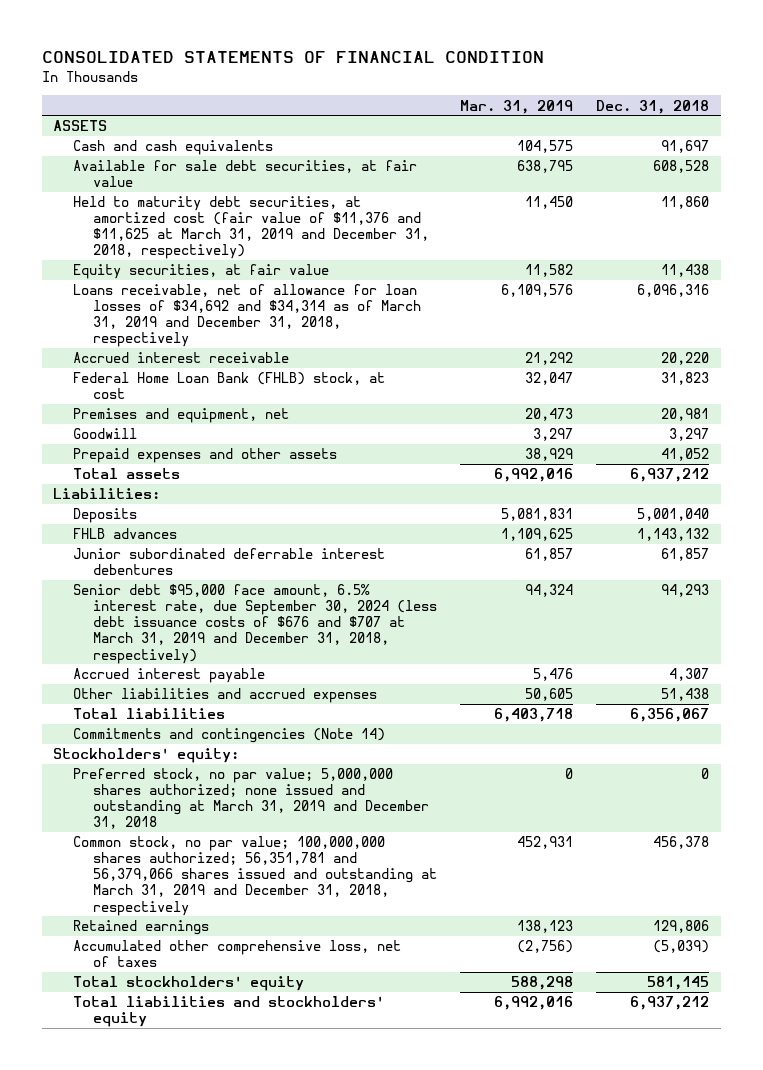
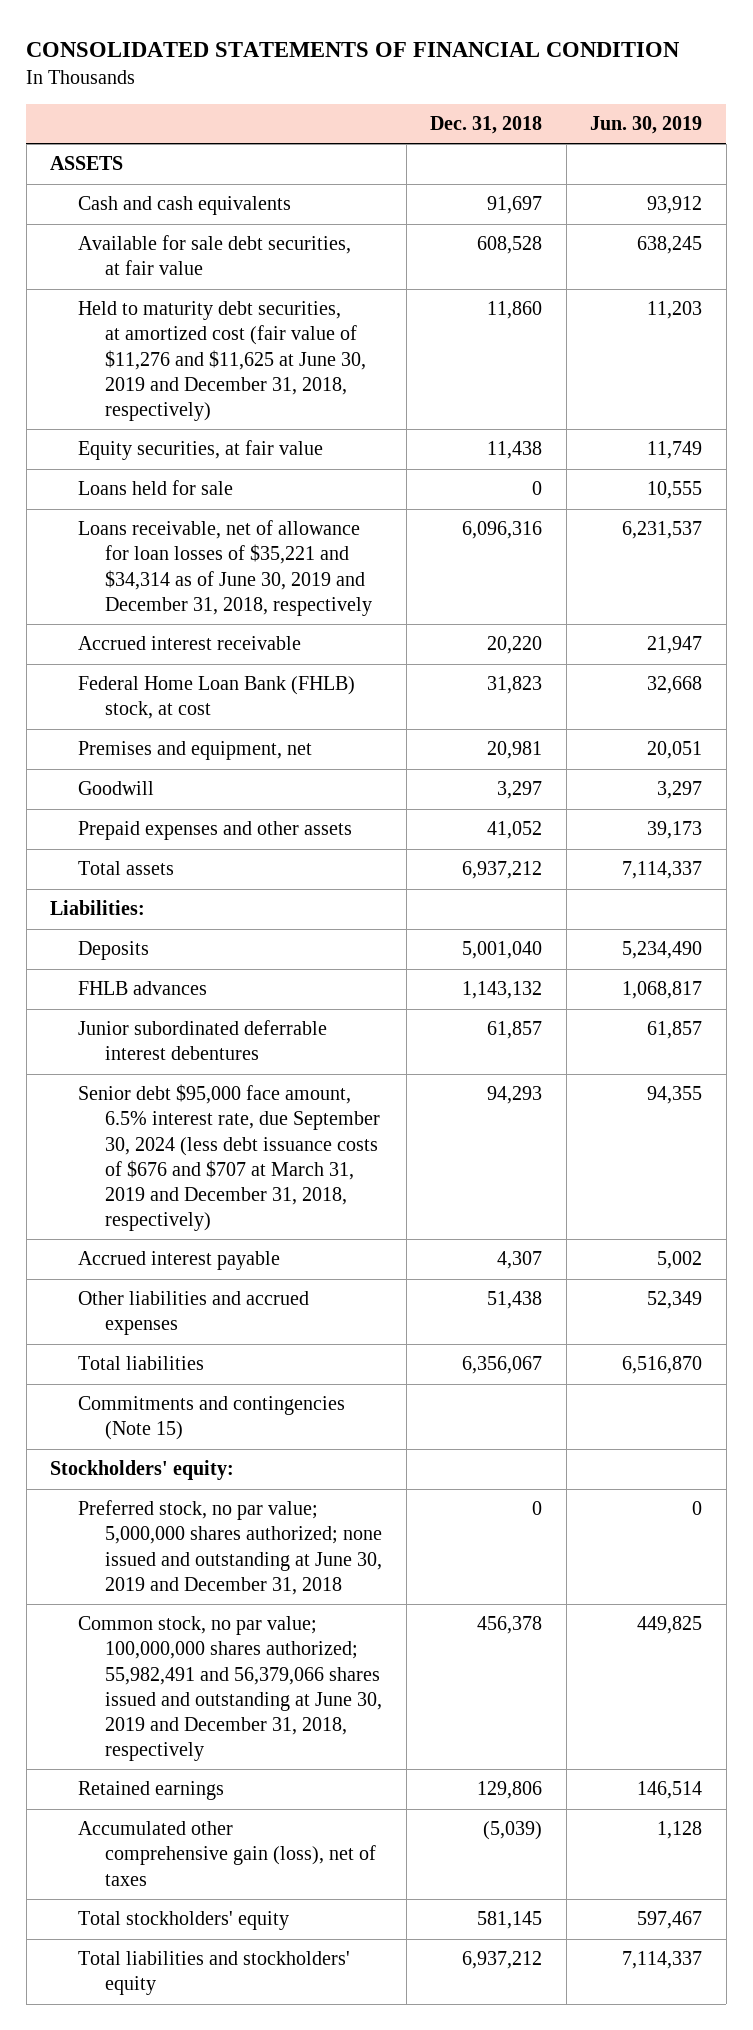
[460,99,574,114] Mar. 31, 2019 -> none
none -> [590,115,703,134] Jun. 30, 2019
[73,196,430,260] Held to maturity debt securities, at amortized cost (fair value of $11,376 and $11,625 at March 31, 2019 and December 31, 2018, respectively) -> [77,301,367,421] Held to maturity debt securities, at amortized cost (fair value of $11,276 and $11,625 at June 30, 2019 and December 31, 2018, respectively)
none -> [77,480,233,496] Loans held for sale
[73,284,422,348] Loans receivable, net of allowance for loan losses of $34,692 and $34,314 as of March 31, 2019 and December 31, 2018, respectively -> [77,520,373,616] Loans receivable, net of allowance for loan losses of $35,221 and $34,314 as of June 30, 2019 and December 31, 2018, respectively
[73,728,386,744] Commitments and contingencies (Note 14) -> [77,1396,345,1441] Commitments and contingencies (Note 15)
[73,768,430,830] Preferred stock, no par value; 5,000,000 shares authorized; none issued and outstanding at March 31, 2019 and December 31, 2018 -> [77,1500,383,1595] Preferred stock, no par value; 5,000,000 shares authorized; none issued and outstanding at June 30, 2019 and December 31, 2018
[73,836,438,916] Common stock, no par value; 100,000,000 shares authorized; 56,351,781 and 56,379,066 shares issued and outstanding at March 31, 2019 and December 31, 2018, respectively -> [77,1616,383,1761] Common stock, no par value; 100,000,000 shares authorized; 55,982,491 and 56,379,066 shares issued and outstanding at June 30, 2019 and December 31, 2018, respectively
[73,940,402,968] Accumulated other comprehensive loss, net of taxes -> [77,1821,377,1886] Accumulated other comprehensive gain (loss), net of taxes

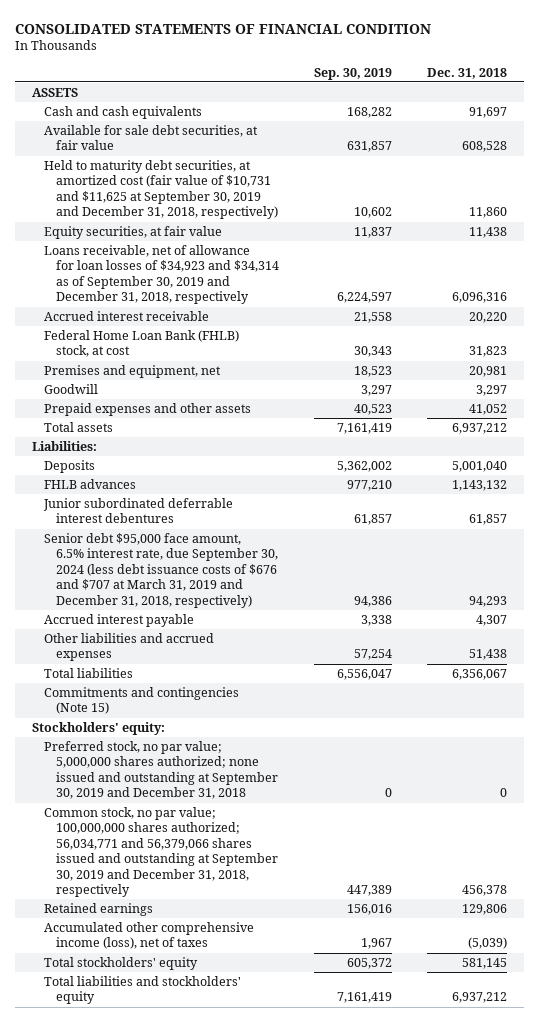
[590,115,703,134] Jun. 30, 2019 -> none
none -> [313,67,392,80] Sep. 30, 2019
[77,301,367,421] Held to maturity debt securities, at amortized cost (fair value of $11,276 and $11,625 at June 30, 2019 and December 31, 2018, respectively) -> [44,160,278,220] Held to maturity debt securities, at amortized cost (fair value of $10,731 and $11,625 at September 30, 2019 and December 31, 2018, respectively)
[77,480,233,496] Loans held for sale -> none
[77,520,373,616] Loans receivable, net of allowance for loan losses of $35,221 and $34,314 as of June 30, 2019 and December 31, 2018, respectively -> [44,245,279,305] Loans receivable, net of allowance for loan losses of $34,923 and $34,314 as of September 30, 2019 and December 31, 2018, respectively
[77,1500,383,1595] Preferred stock, no par value; 5,000,000 shares authorized; none issued and outstanding at June 30, 2019 and December 31, 2018 -> [44,741,278,800] Preferred stock, no par value; 5,000,000 shares authorized; none issued and outstanding at September 30, 2019 and December 31, 2018
[77,1616,383,1761] Common stock, no par value; 100,000,000 shares authorized; 55,982,491 and 56,379,066 shares issued and outstanding at June 30, 2019 and December 31, 2018, respectively -> [44,807,278,898] Common stock, no par value; 100,000,000 shares authorized; 56,034,771 and 56,379,066 shares issued and outstanding at September 30, 2019 and December 31, 2018, respectively
[77,1821,377,1886] Accumulated other comprehensive gain (loss), net of taxes -> [44,922,255,950] Accumulated other comprehensive income (loss), net of taxes

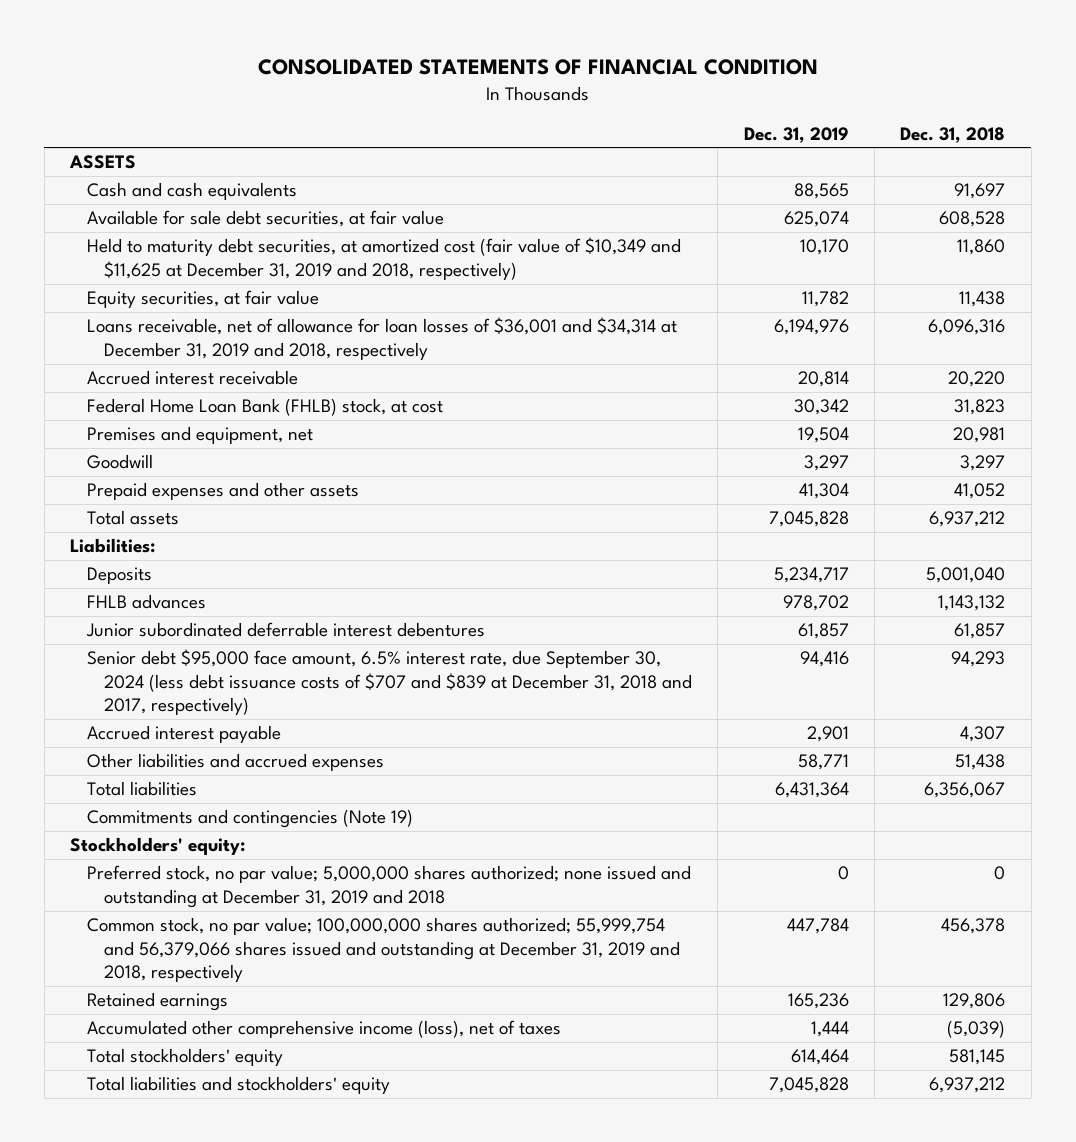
[313,67,392,80] Sep. 30, 2019 -> none
none -> [743,126,849,143] Dec. 31, 2019
[44,160,278,220] Held to maturity debt securities, at amortized cost (fair value of $10,731 and $11,625 at September 30, 2019 and December 31, 2018, respectively) -> [86,237,681,280] Held to maturity debt securities, at amortized cost (fair value of $10,349 and $11,625 at December 31, 2019 and 2018, respectively)
[44,245,279,305] Loans receivable, net of allowance for loan losses of $34,923 and $34,314 as of September 30, 2019 and December 31, 2018, respectively -> [86,317,677,360] Loans receivable, net of allowance for loan losses of $36,001 and $34,314 at December 31, 2019 and 2018, respectively
[44,533,278,608] Senior debt $95,000 face amount, 6.5% interest rate, due September 30, 2024 (less debt issuance costs of $676 and $707 at March 31, 2019 and December 31, 2018, respectively) -> [86,649,692,716] Senior debt $95,000 face amount, 6.5% interest rate, due September 30, 2024 (less debt issuance costs of $707 and $839 at December 31, 2018 and 2017, respectively)
[44,687,240,715] Commitments and contingencies (Note 15) -> [86,809,413,829] Commitments and contingencies (Note 19)
[44,741,278,800] Preferred stock, no par value; 5,000,000 shares authorized; none issued and outstanding at September 30, 2019 and December 31, 2018 -> [86,865,691,908] Preferred stock, no par value; 5,000,000 shares authorized; none issued and outstanding at December 31, 2019 and 2018
[44,807,278,898] Common stock, no par value; 100,000,000 shares authorized; 56,034,771 and 56,379,066 shares issued and outstanding at September 30, 2019 and December 31, 2018, respectively -> [86,917,680,983] Common stock, no par value; 100,000,000 shares authorized; 55,999,754 and 56,379,066 shares issued and outstanding at December 31, 2019 and 2018, respectively

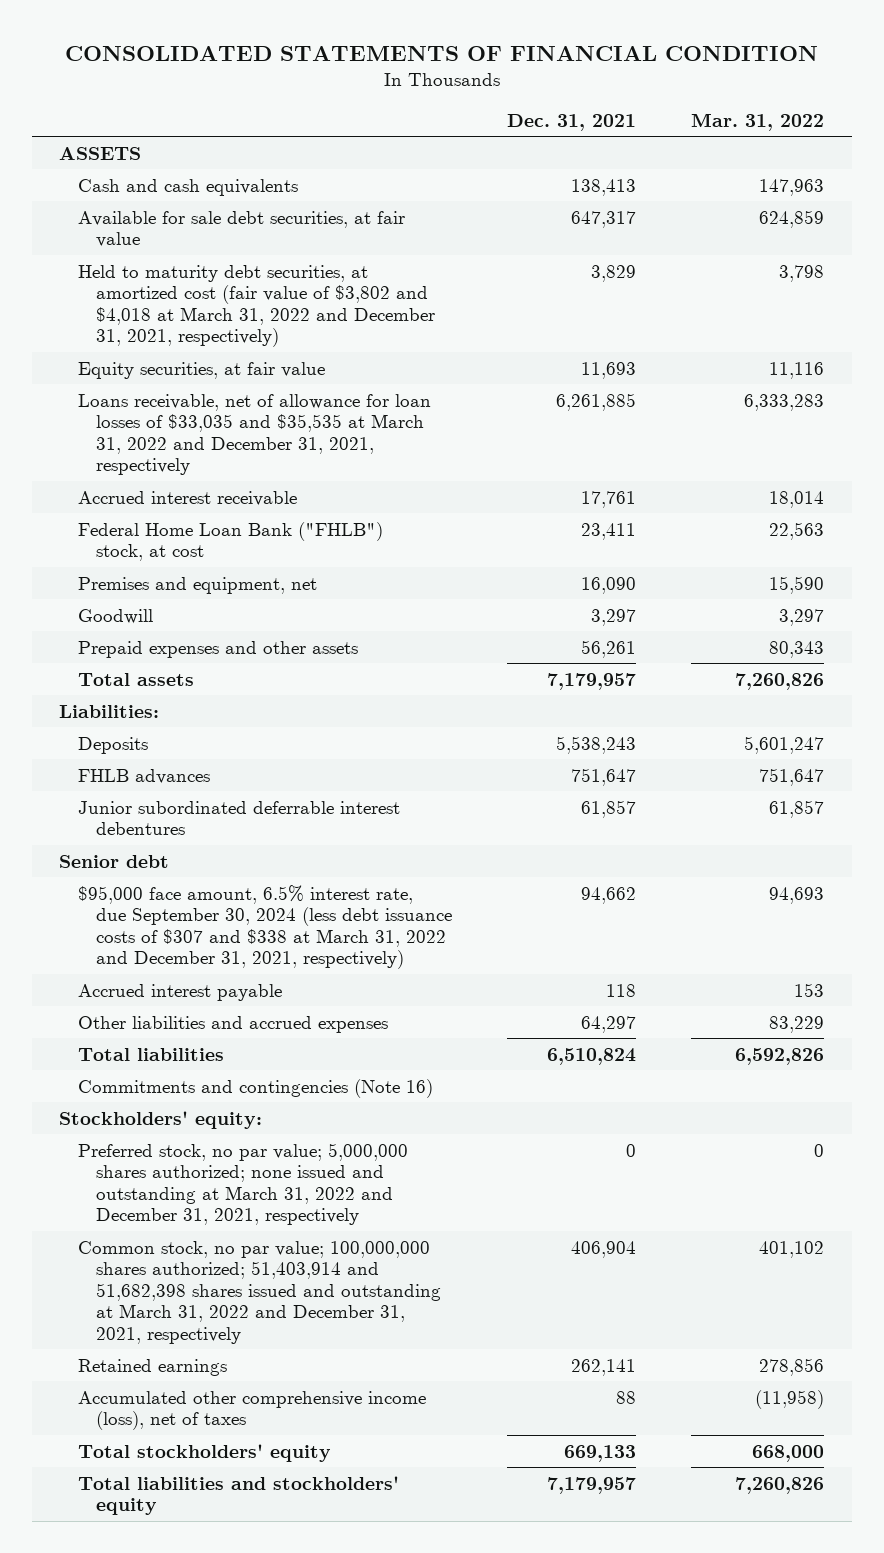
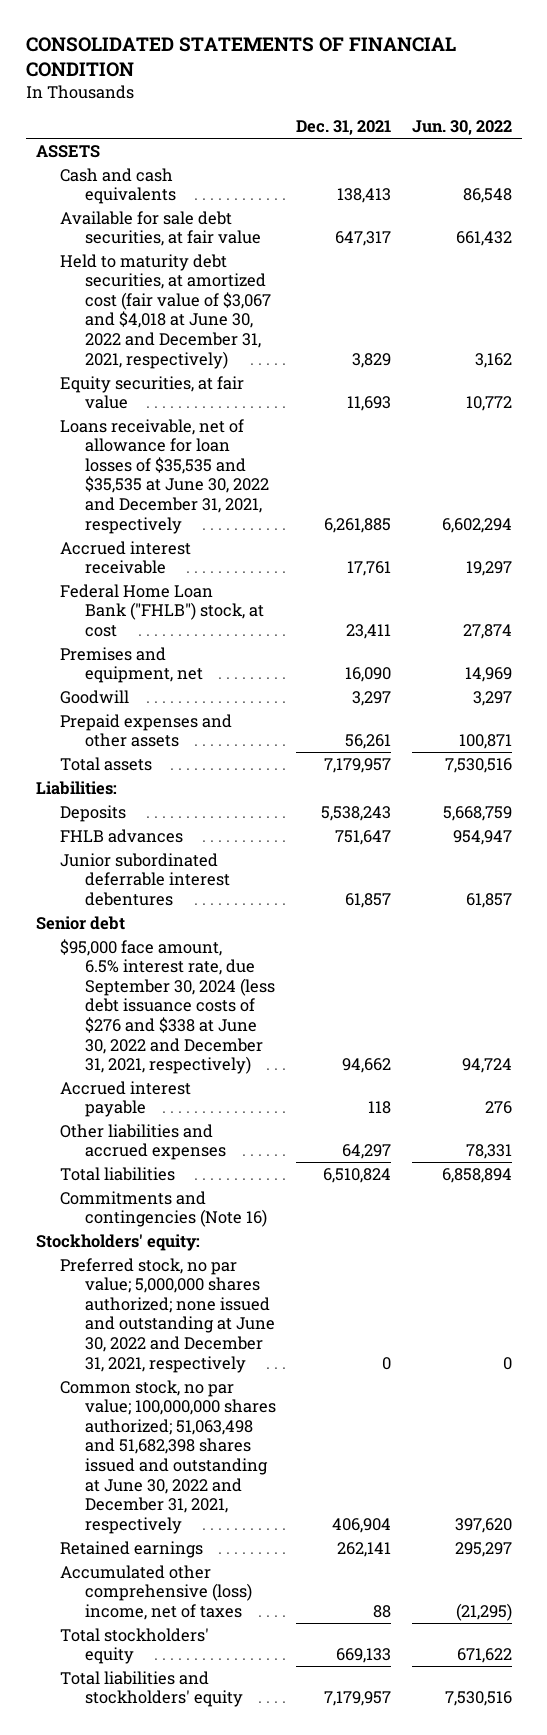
[691,112,825,131] Mar. 31, 2022 -> none
none -> [411,120,512,136] Jun. 30, 2022
[77,264,436,348] Held to maturity debt securities, at amortized cost (fair value of $3,802 and $4,018 at March 31, 2022 and December 31, 2021, respectively) -> [60,253,271,369] Held to maturity debt securities, at amortized cost (fair value of $3,067 and $4,018 at June 30, 2022 and December 31, 2021, respectively)
[77,393,431,476] Loans receivable, net of allowance for loan losses of $33,035 and $35,535 at March 31, 2022 and December 31, 2021, respectively -> [60,418,269,534] Loans receivable, net of allowance for loan losses of $35,535 and $35,535 at June 30, 2022 and December 31, 2021, respectively
[77,884,453,970] $95,000 face amount, 6.5% interest rate, due September 30, 2024 (less debt issuance costs of $307 and $338 at March 31, 2022 and December 31, 2021, respectively) -> [60,938,275,1075] $95,000 face amount, 6.5% interest rate, due September 30, 2024 (less debt issuance costs of $276 and $338 at June 30, 2022 and December 31, 2021, respectively)
[77,1142,408,1226] Preferred stock, no par value; 5,000,000 shares authorized; none issued and outstanding at March 31, 2022 and December 31, 2021, respectively -> [60,1257,275,1373] Preferred stock, no par value; 5,000,000 shares authorized; none issued and outstanding at June 30, 2022 and December 31, 2021, respectively
[77,1240,442,1344] Common stock, no par value; 100,000,000 shares authorized; 51,403,914 and 51,682,398 shares issued and outstanding at March 31, 2022 and December 31, 2021, respectively -> [60,1379,276,1534] Common stock, no par value; 100,000,000 shares authorized; 51,063,498 and 51,682,398 shares issued and outstanding at June 30, 2022 and December 31, 2021, respectively
[77,1390,426,1431] Accumulated other comprehensive income (loss), net of taxes -> [60,1564,252,1620] Accumulated other comprehensive (loss) income, net of taxes

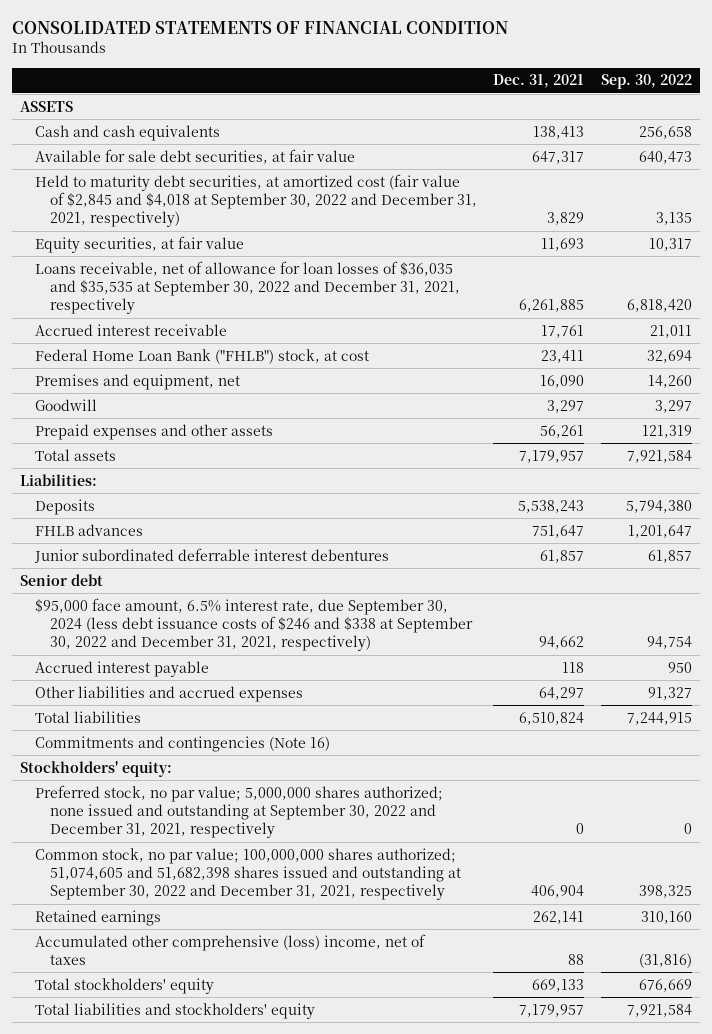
[411,120,512,136] Jun. 30, 2022 -> none
none -> [600,74,692,90] Sep. 30, 2022
[60,253,271,369] Held to maturity debt securities, at amortized cost (fair value of $3,067 and $4,018 at June 30, 2022 and December 31, 2021, respectively) -> [35,173,477,228] Held to maturity debt securities, at amortized cost (fair value of $2,845 and $4,018 at September 30, 2022 and December 31, 2021, respectively)
[60,418,269,534] Loans receivable, net of allowance for loan losses of $35,535 and $35,535 at June 30, 2022 and December 31, 2021, respectively -> [35,260,460,315] Loans receivable, net of allowance for loan losses of $36,035 and $35,535 at September 30, 2022 and December 31, 2021, respectively
[60,938,275,1075] $95,000 face amount, 6.5% interest rate, due September 30, 2024 (less debt issuance costs of $276 and $338 at June 30, 2022 and December 31, 2021, respectively) -> [35,597,473,652] $95,000 face amount, 6.5% interest rate, due September 30, 2024 (less debt issuance costs of $246 and $338 at September 30, 2022 and December 31, 2021, respectively)
[60,1257,275,1373] Preferred stock, no par value; 5,000,000 shares authorized; none issued and outstanding at June 30, 2022 and December 31, 2021, respectively -> [35,784,444,839] Preferred stock, no par value; 5,000,000 shares authorized; none issued and outstanding at September 30, 2022 and December 31, 2021, respectively
[60,1379,276,1534] Common stock, no par value; 100,000,000 shares authorized; 51,063,498 and 51,682,398 shares issued and outstanding at June 30, 2022 and December 31, 2021, respectively -> [35,847,461,901] Common stock, no par value; 100,000,000 shares authorized; 51,074,605 and 51,682,398 shares issued and outstanding at September 30, 2022 and December 31, 2021, respectively

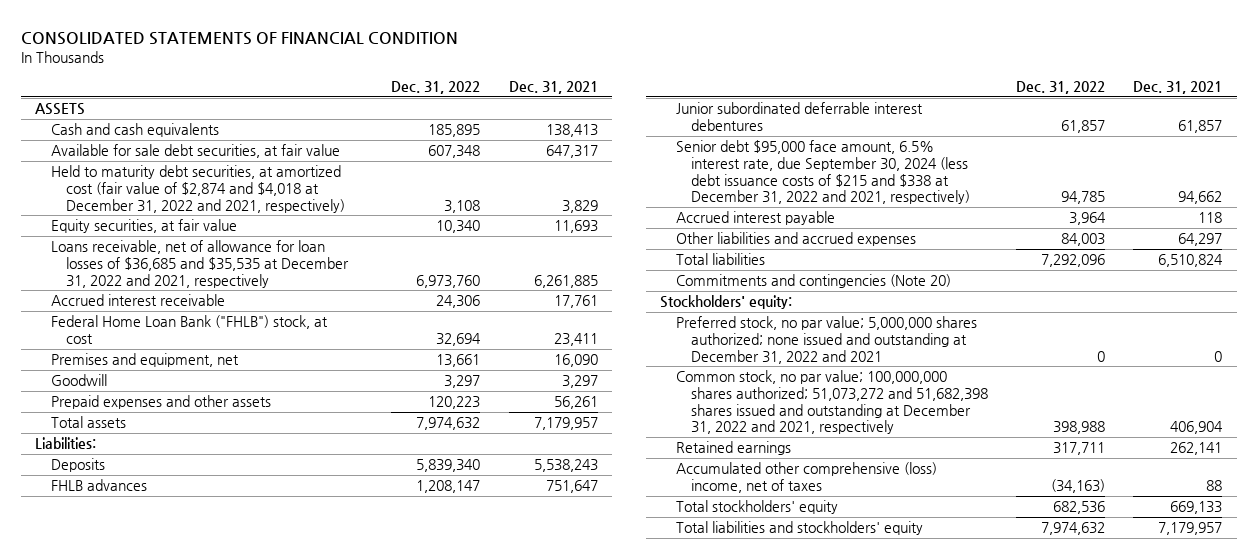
[600,74,692,90] Sep. 30, 2022 -> none
none -> [391,80,481,94] Dec. 31, 2022
[35,173,477,228] Held to maturity debt securities, at amortized cost (fair value of $2,845 and $4,018 at September 30, 2022 and December 31, 2021, respectively) -> [50,165,346,213] Held to maturity debt securities, at amortized cost (fair value of $2,874 and $4,018 at December 31, 2022 and 2021, respectively)
[35,260,460,315] Loans receivable, net of allowance for loan losses of $36,035 and $35,535 at September 30, 2022 and December 31, 2021, respectively -> [50,240,350,288] Loans receivable, net of allowance for loan losses of $36,685 and $35,535 at December 31, 2022 and 2021, respectively
[20,573,104,586] Senior debt -> none
[35,597,473,652] $95,000 face amount, 6.5% interest rate, due September 30, 2024 (less debt issuance costs of $246 and $338 at September 30, 2022 and December 31, 2021, respectively) -> [675,140,971,205] Senior debt $95,000 face amount, 6.5% interest rate, due September 30, 2024 (less debt issuance costs of $215 and $338 at December 31, 2022 and 2021, respectively)
[35,735,331,752] Commitments and contingencies (Note 16) -> [675,274,951,289] Commitments and contingencies (Note 20)
[35,784,444,839] Preferred stock, no par value; 5,000,000 shares authorized; none issued and outstanding at September 30, 2022 and December 31, 2021, respectively -> [675,316,977,364] Preferred stock, no par value; 5,000,000 shares authorized; none issued and outstanding at December 31, 2022 and 2021
[35,847,461,901] Common stock, no par value; 100,000,000 shares authorized; 51,074,605 and 51,682,398 shares issued and outstanding at September 30, 2022 and December 31, 2021, respectively -> [675,370,989,435] Common stock, no par value; 100,000,000 shares authorized; 51,073,272 and 51,682,398 shares issued and outstanding at December 31, 2022 and 2021, respectively

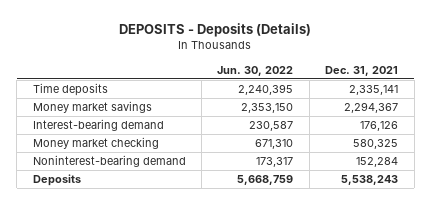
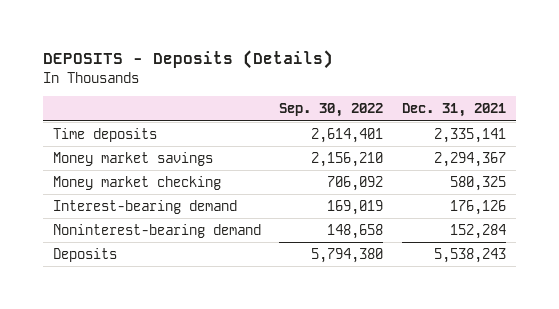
[217,65,294,76] Jun. 30, 2022 -> none
none -> [279,103,384,118] Sep. 30, 2022
[32,119,164,132] Interest-bearing demand -> [52,199,237,214] Interest-bearing demand

